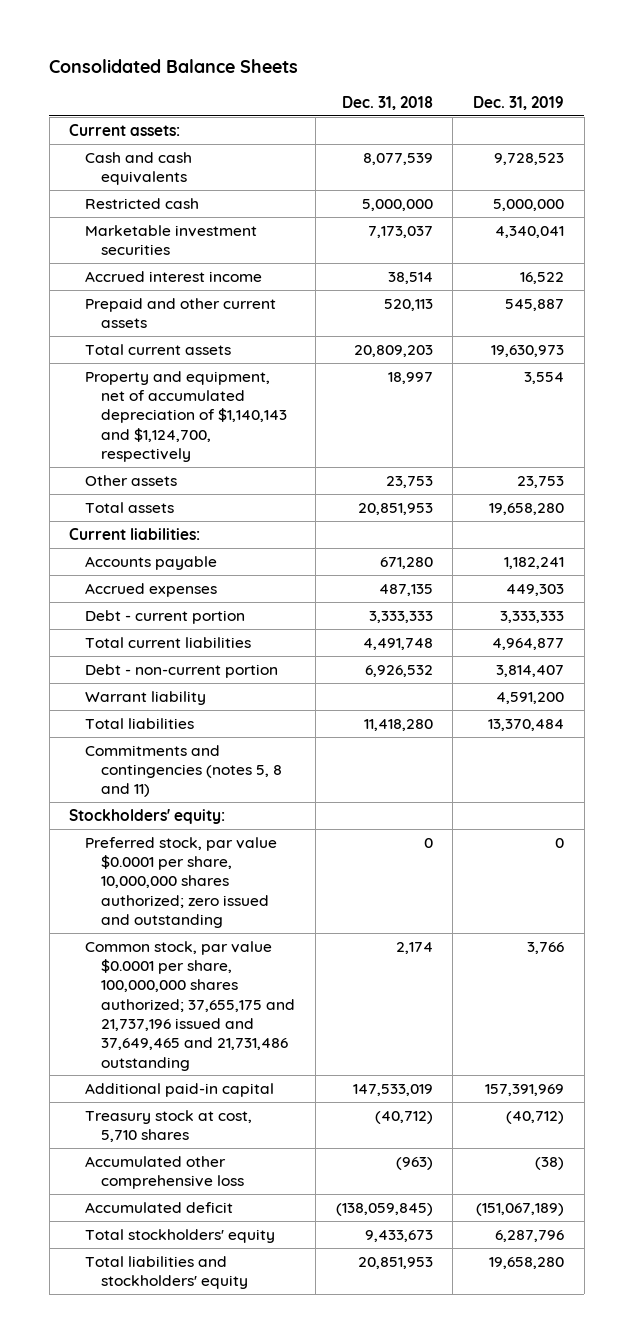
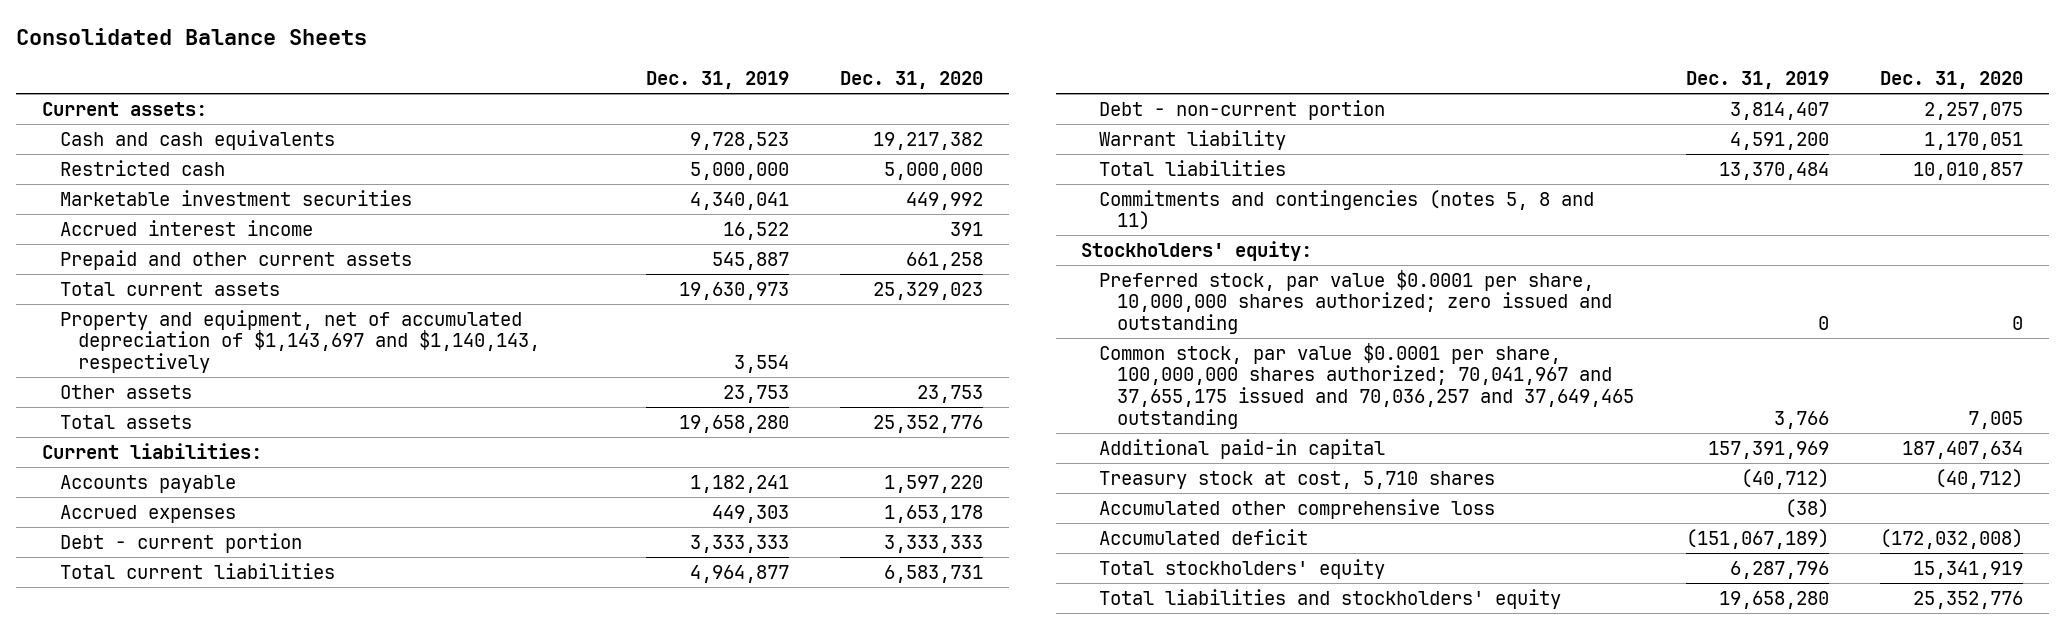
[341,95,433,110] Dec. 31, 2018 -> none
none -> [840,71,984,90] Dec. 31, 2020
[85,370,287,462] Property and equipment, net of accumulated depreciation of $1,140,143 and $1,124,700, respectively -> [59,309,540,373] Property and equipment, net of accumulated depreciation of $1,143,697 and $1,140,143, respectively
[85,940,295,1071] Common stock, par value $0.0001 per share, 100,000,000 shares authorized; 37,655,175 and 21,737,196 issued and 37,649,465 and 21,731,486 outstanding -> [1099,342,1635,429] Common stock, par value $0.0001 per share, 100,000,000 shares authorized; 70,041,967 and 37,655,175 issued and 70,036,257 and 37,649,465 outstanding

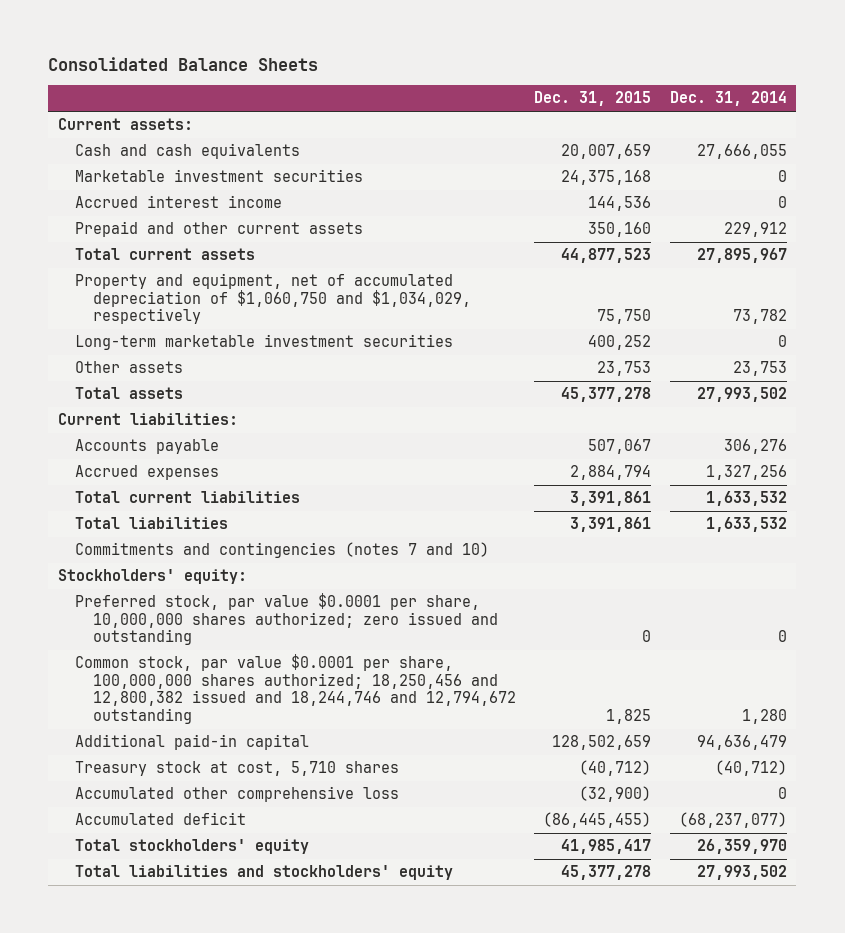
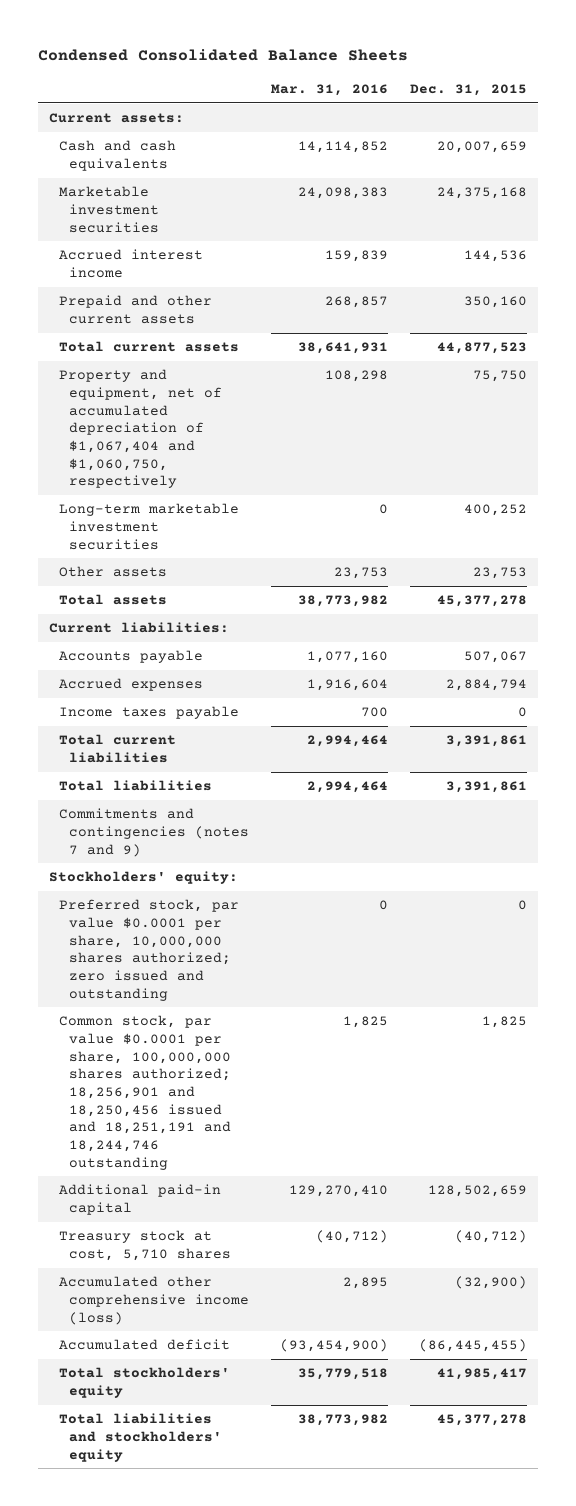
[48,56,319,71] Consolidated Balance Sheets -> [37,49,408,62] Condensed Consolidated Balance Sheets
[670,91,788,107] Dec. 31, 2014 -> none
none -> [271,83,389,96] Mar. 31, 2016
[75,273,471,325] Property and equipment, net of accumulated depreciation of $1,060,750 and $1,034,029, respectively -> [58,369,222,489] Property and equipment, net of accumulated depreciation of $1,067,404 and $1,060,750, respectively
none -> [58,706,239,720] Income taxes payable
[75,542,490,559] Commitments and contingencies (notes 7 and 10) -> [58,808,249,857] Commitments and contingencies (notes 7 and 9)
[75,654,516,724] Common stock, par value $0.0001 per share, 100,000,000 shares authorized; 18,250,456 and 12,800,382 issued and 18,244,746 and 12,794,672 outstanding -> [58,1015,231,1170] Common stock, par value $0.0001 per share, 100,000,000 shares authorized; 18,256,901 and 18,250,456 issued and 18,251,191 and 18,244,746 outstanding
[75,786,400,803] Accumulated other comprehensive loss -> [58,1276,249,1325] Accumulated other comprehensive income (loss)

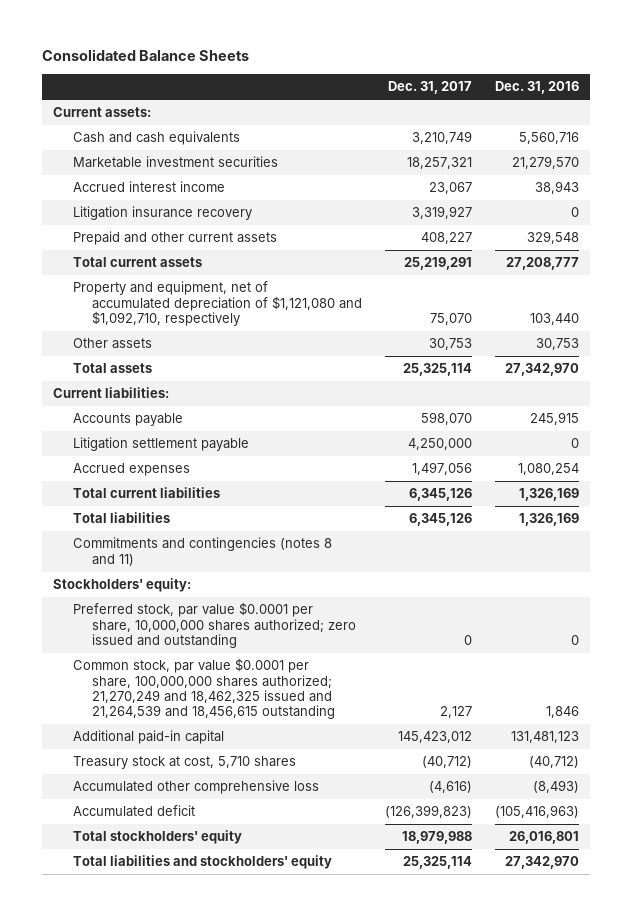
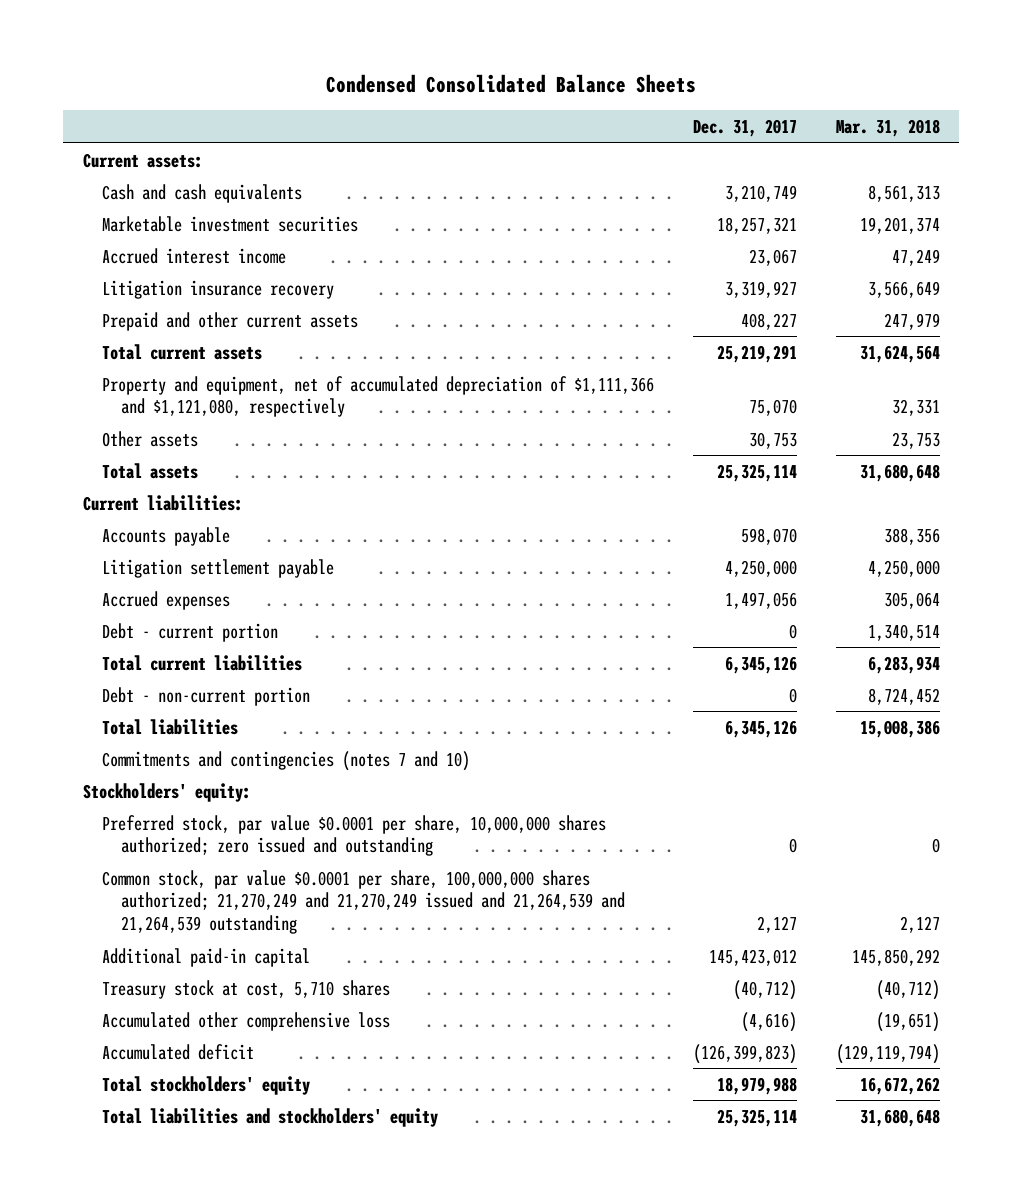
[41,49,249,62] Consolidated Balance Sheets -> [326,73,697,93] Condensed Consolidated Balance Sheets
[494,81,579,95] Dec. 31, 2016 -> none
none -> [835,119,940,138] Mar. 31, 2018
[72,281,363,327] Property and equipment, net of accumulated depreciation of $1,121,080 and $1,092,710, respectively -> [101,375,654,418] Property and equipment, net of accumulated depreciation of $1,111,366 and $1,121,080, respectively
none -> [101,622,278,642] Debt - current portion
none -> [101,686,310,706] Debt - non-current portion
[72,537,332,566] Commitments and contingencies (notes 8 and 11) -> [101,750,470,771] Commitments and contingencies (notes 7 and 10)
[72,658,336,720] Common stock, par value $0.0001 per share, 100,000,000 shares authorized; 21,270,249 and 18,462,325 issued and 21,264,539 and 18,456,615 outstanding -> [101,869,626,935] Common stock, par value $0.0001 per share, 100,000,000 shares authorized; 21,270,249 and 21,270,249 issued and 21,264,539 and 21,264,539 outstanding

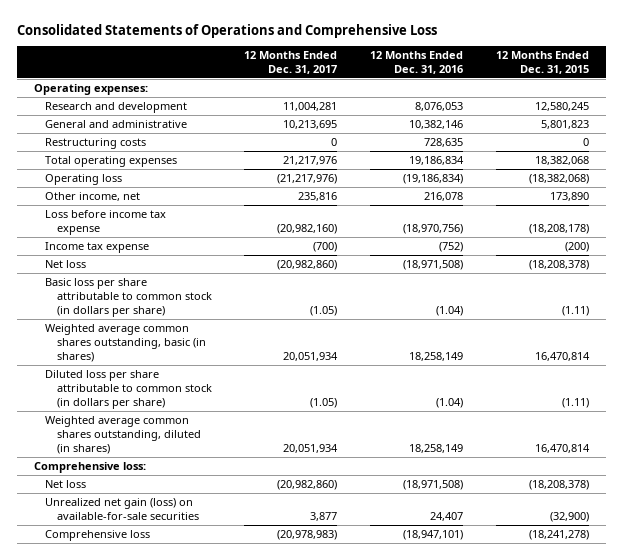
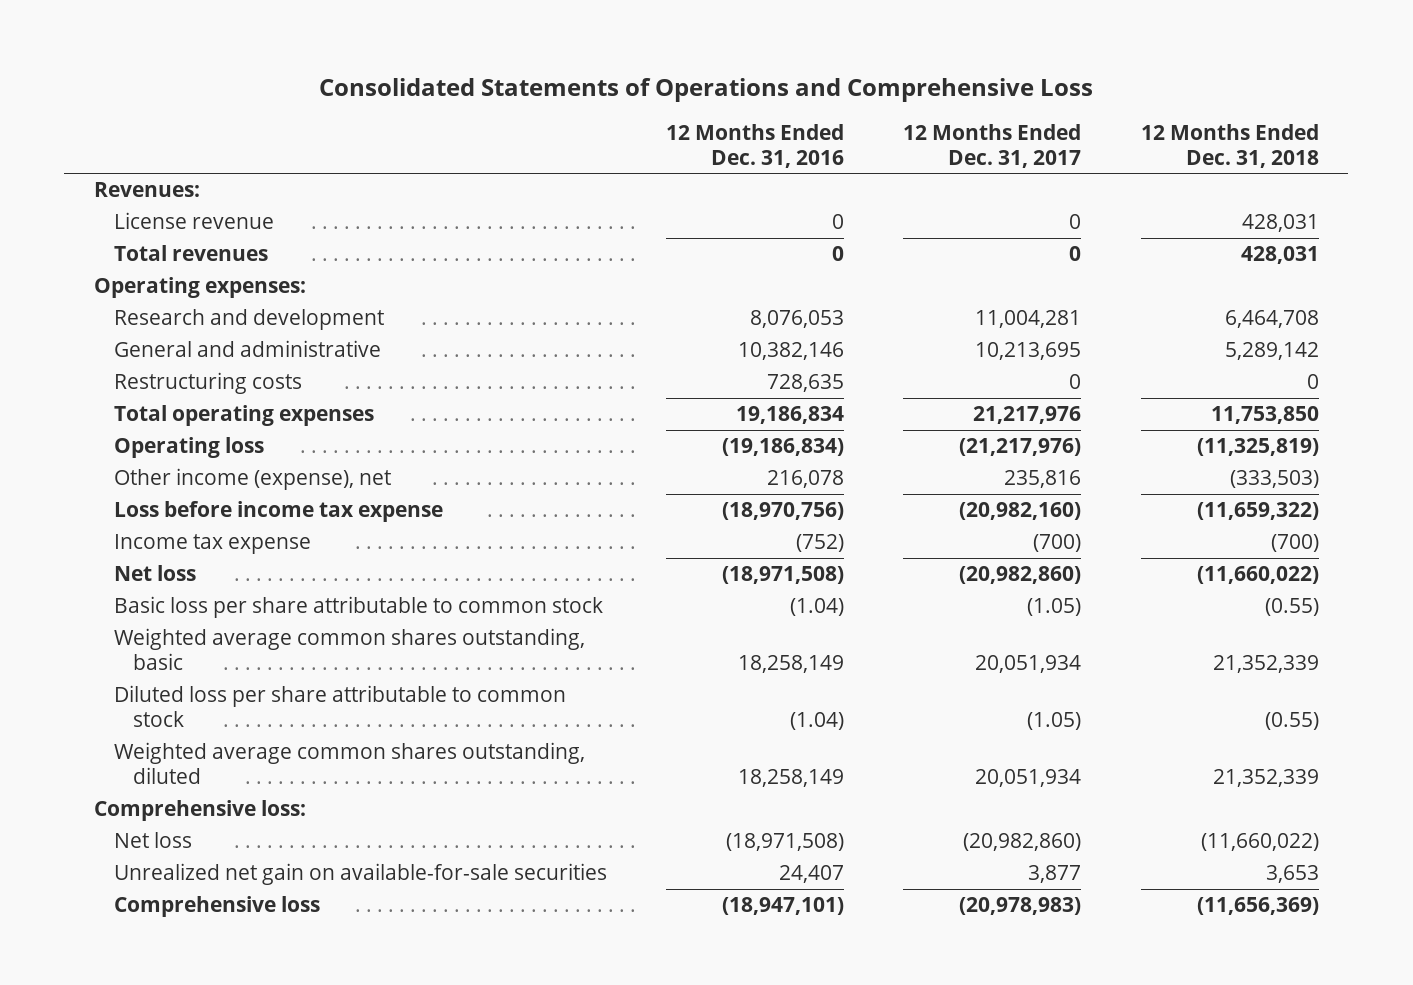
[496,51,590,74] 12 Months Ended Dec. 31, 2015 -> none
none -> [1140,124,1319,168] 12 Months Ended Dec. 31, 2018
none -> [94,182,201,198] Revenues:
none -> [113,212,274,230] License revenue
none -> [113,245,268,262] Total revenues
[45,192,141,202] Other income, net -> [113,468,391,491] Other income (expense), net
[45,278,212,317] Basic loss per share attributable to common stock (in dollars per share) -> [113,596,603,619] Basic loss per share attributable to common stock
[45,324,206,362] Weighted average common shares outstanding, basic (in shares) -> [113,628,585,670] Weighted average common shares outstanding, basic
[45,370,212,409] Diluted loss per share attributable to common stock (in dollars per share) -> [113,685,566,727] Diluted loss per share attributable to common stock
[45,416,201,454] Weighted average common shares outstanding, diluted (in shares) -> [113,742,585,784] Weighted average common shares outstanding, diluted
[45,498,199,520] Unrealized net gain (loss) on available-for-sale securities -> [113,863,607,886] Unrealized net gain on available-for-sale securities

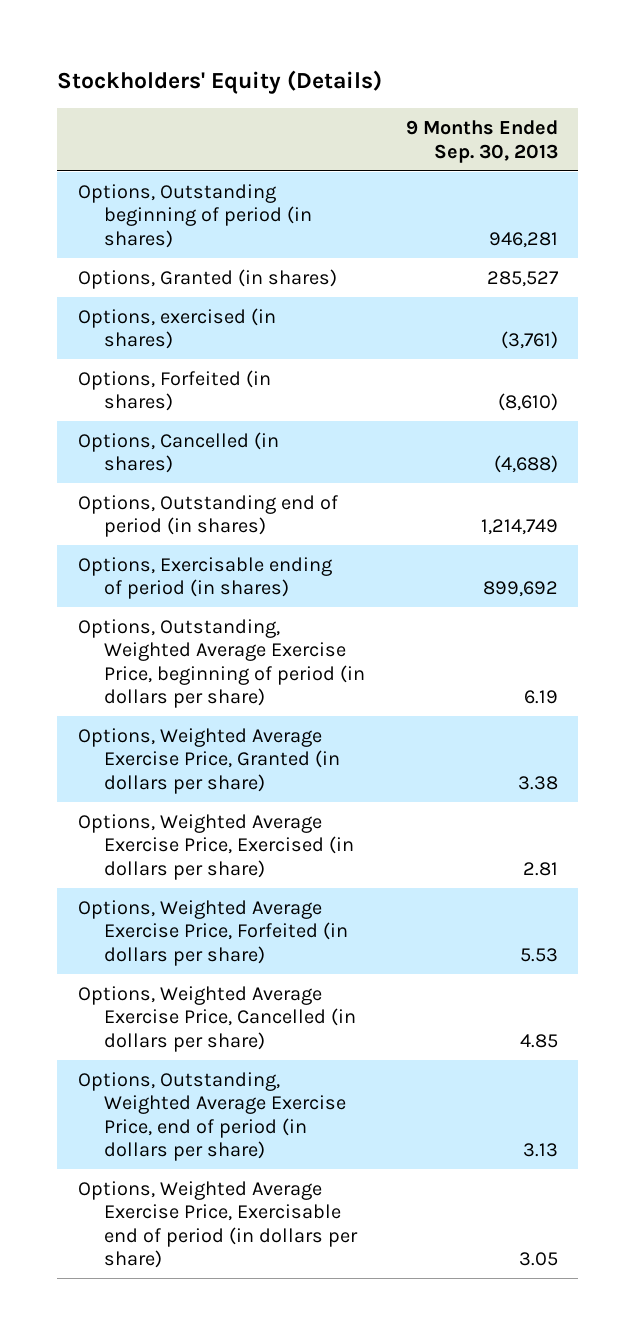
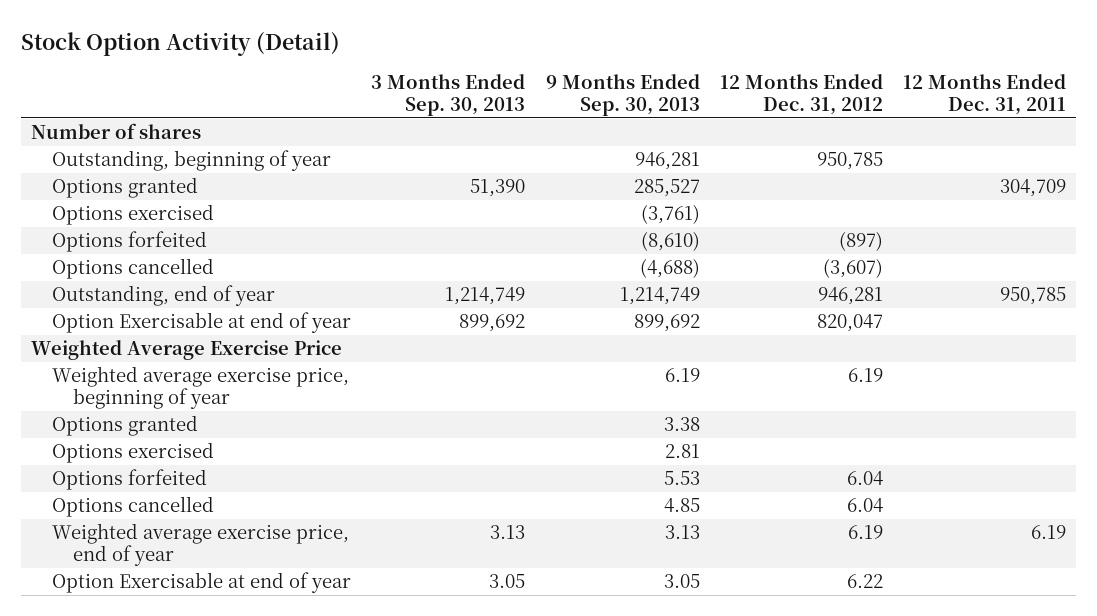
[57,70,383,95] Stockholders' Equity (Details) -> [21,32,341,57] Stock Option Activity (Detail)
none -> [371,74,526,116] 3 Months Ended Sep. 30, 2013
none -> [719,74,883,115] 12 Months Ended Dec. 31, 2012
none -> [903,74,1067,115] 12 Months Ended Dec. 31, 2011
none -> [31,123,202,140] Number of shares
[77,183,313,248] Options, Outstanding beginning of period (in shares) -> [52,150,332,172] Outstanding, beginning of year
[77,268,337,289] Options, Granted (in shares) -> [52,177,199,199] Options granted
[77,307,276,350] Options, exercised (in shares) -> [52,204,215,226] Options exercised
[77,369,271,412] Options, Forfeited (in shares) -> [52,231,208,253] Options forfeited
[77,431,279,474] Options, Cancelled (in shares) -> [52,258,215,280] Options cancelled
[77,494,338,538] Options, Outstanding end of period (in shares) -> [52,285,276,307] Outstanding, end of year
[77,556,332,600] Options, Exercisable ending of period (in shares) -> [52,312,352,334] Option Exercisable at end of year
none -> [31,340,343,361] Weighted Average Exercise Price
[77,618,366,709] Options, Outstanding, Weighted Average Exercise Price, beginning of period (in dollars per share) -> [52,366,350,410] Weighted average exercise price, beginning of year
[77,727,341,794] Options, Weighted Average Exercise Price, Granted (in dollars per share) -> [52,415,199,437] Options granted
[77,813,355,880] Options, Weighted Average Exercise Price, Exercised (in dollars per share) -> [52,442,215,464] Options exercised
[77,899,349,966] Options, Weighted Average Exercise Price, Forfeited (in dollars per share) -> [52,469,208,491] Options forfeited
[77,985,357,1052] Options, Weighted Average Exercise Price, Cancelled (in dollars per share) -> [52,496,215,518] Options cancelled
[77,1071,347,1162] Options, Outstanding, Weighted Average Exercise Price, end of period (in dollars per share) -> [52,523,350,567] Weighted average exercise price, end of year
[77,1180,359,1269] Options, Weighted Average Exercise Price, Exercisable end of period (in dollars per share) -> [52,572,352,594] Option Exercisable at end of year

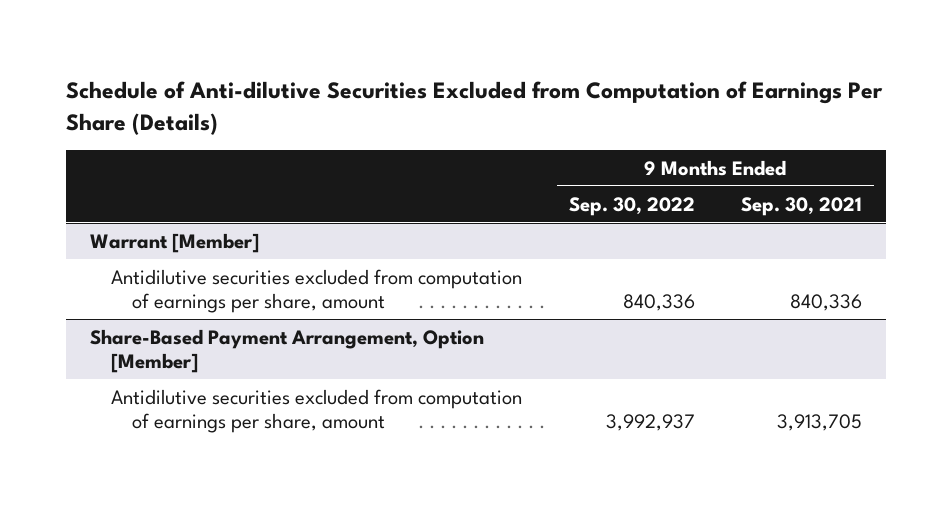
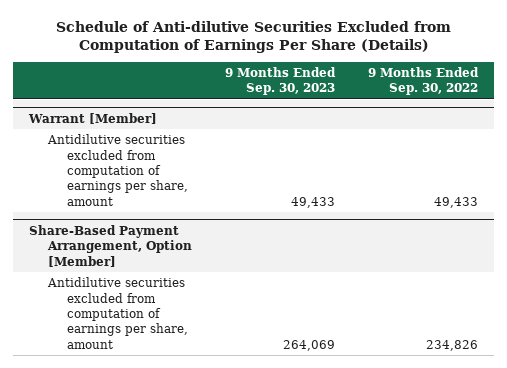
[741,196,863,216] Sep. 30, 2021 -> none
none -> [224,67,336,96] 9 Months Ended Sep. 30, 2023
[622,293,695,311] 840,336 -> [433,196,478,208] 49,433
[605,413,695,431] 3,992,937 -> [425,339,478,351] 234,826

